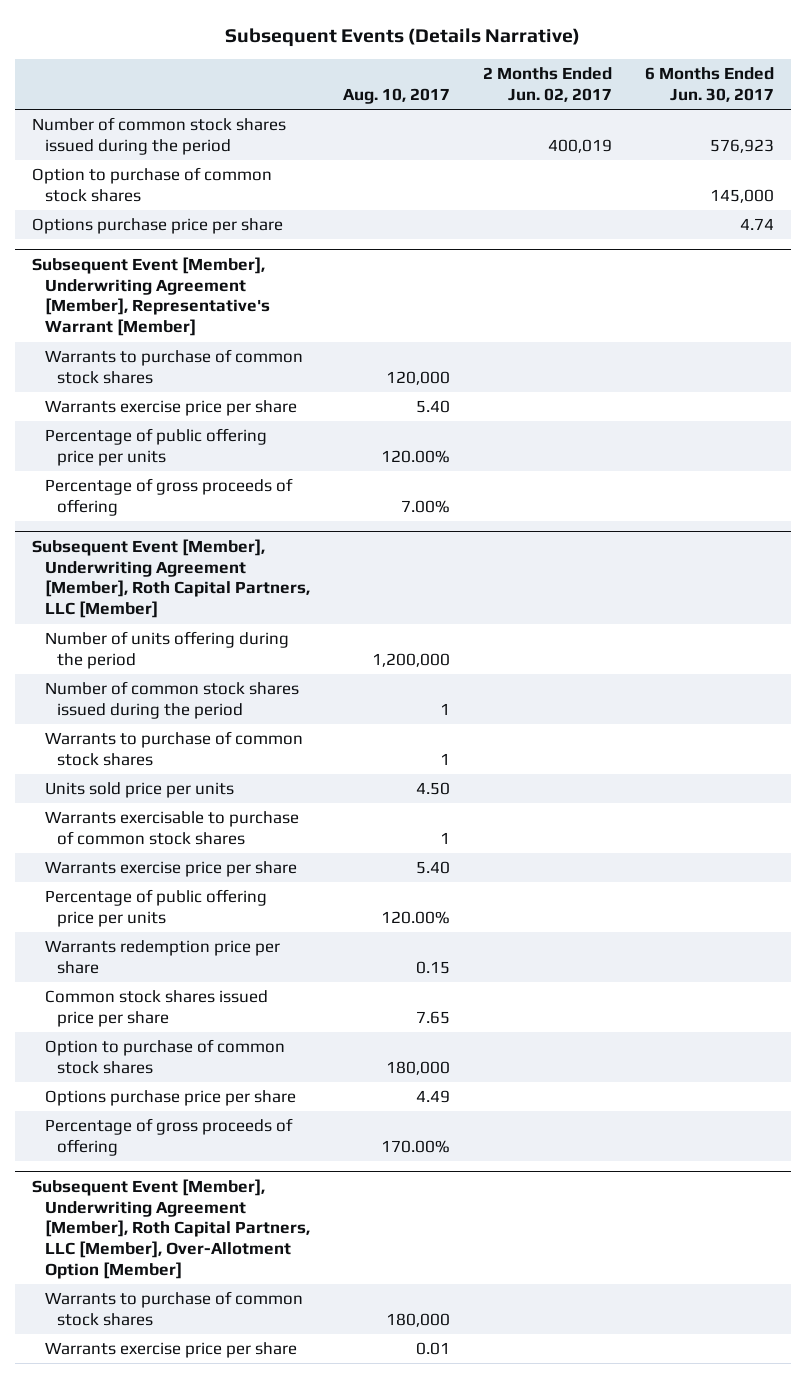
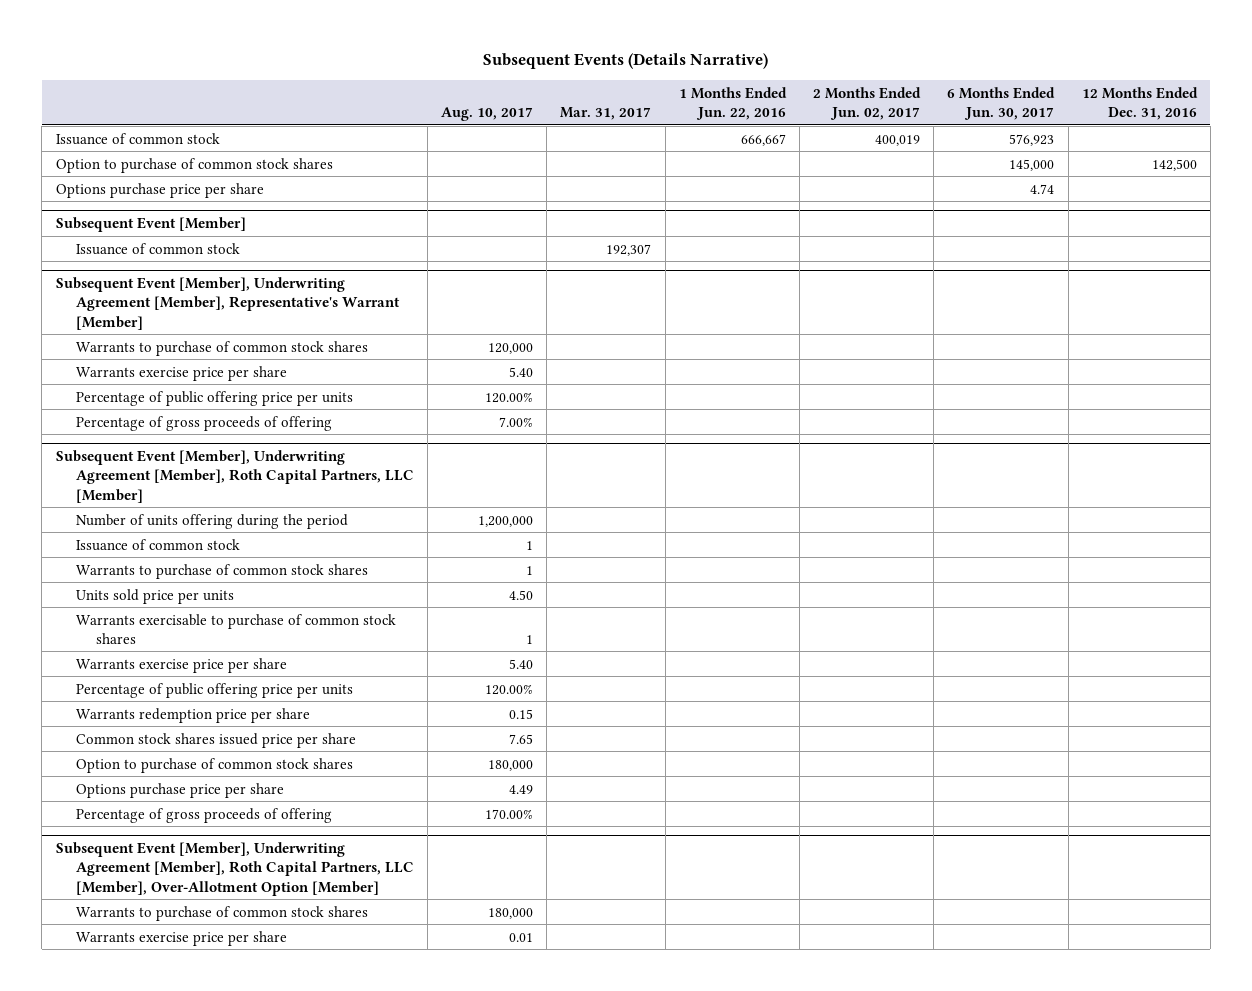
none -> [560,106,652,120] Mar. 31, 2017
none -> [678,86,787,120] 1 Months Ended Jun. 22, 2016
none -> [1081,86,1198,120] 12 Months Ended Dec. 31, 2016
[32,117,287,156] Number of common stock shares issued during the period -> [55,132,220,145] Issuance of common stock
none -> [55,217,246,233] Subsequent Event [Member]
none -> [75,242,240,255] Issuance of common stock
[44,681,299,720] Number of common stock shares issued during the period -> [75,538,240,551] Issuance of common stock

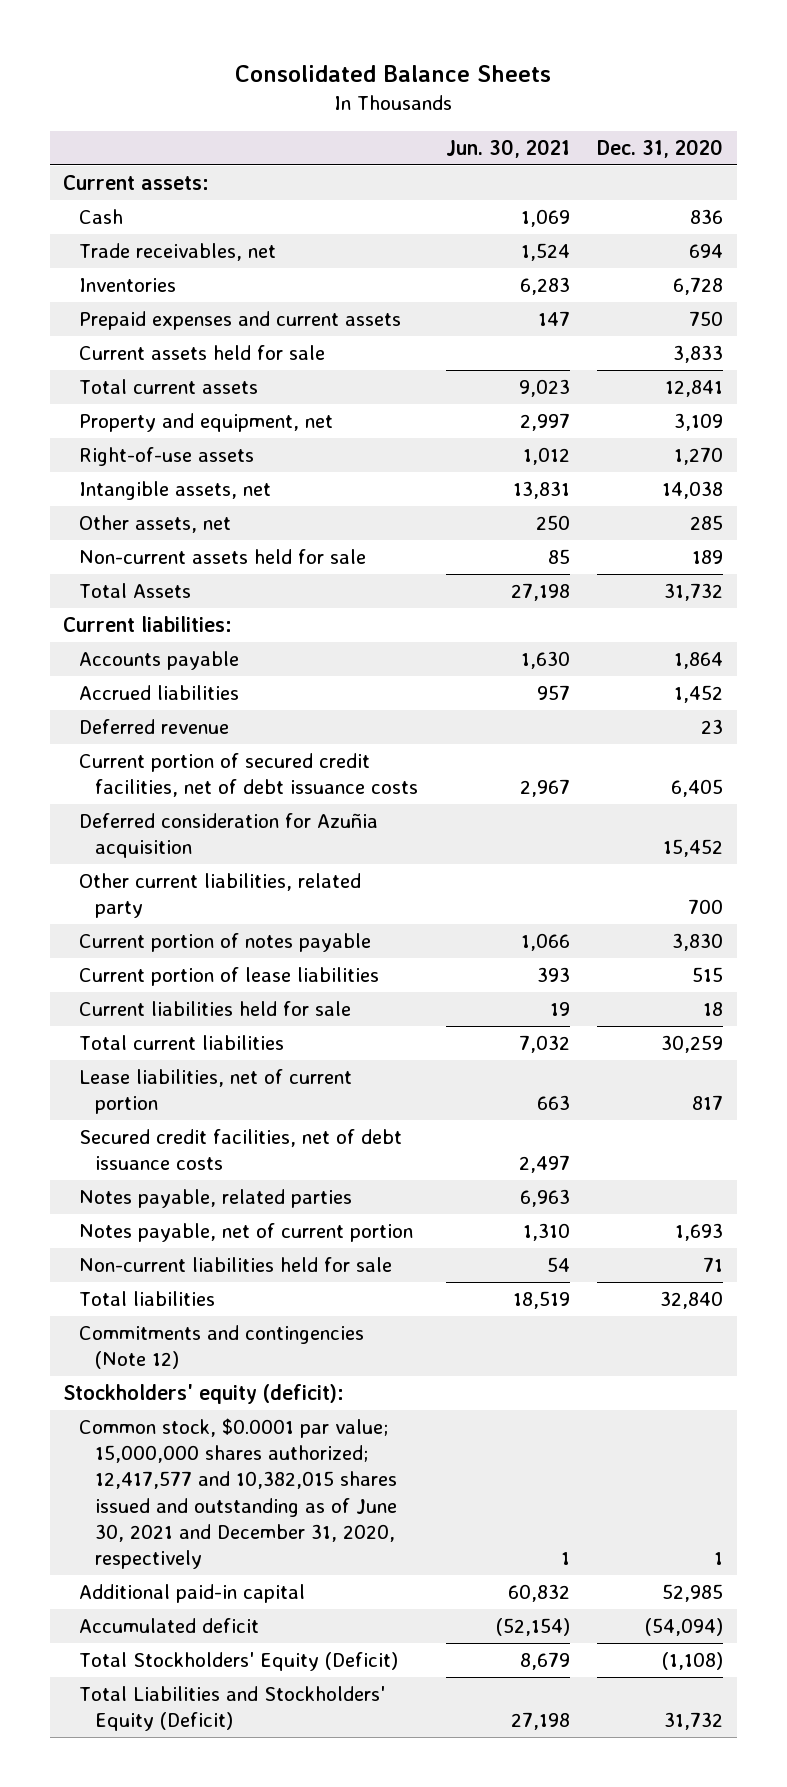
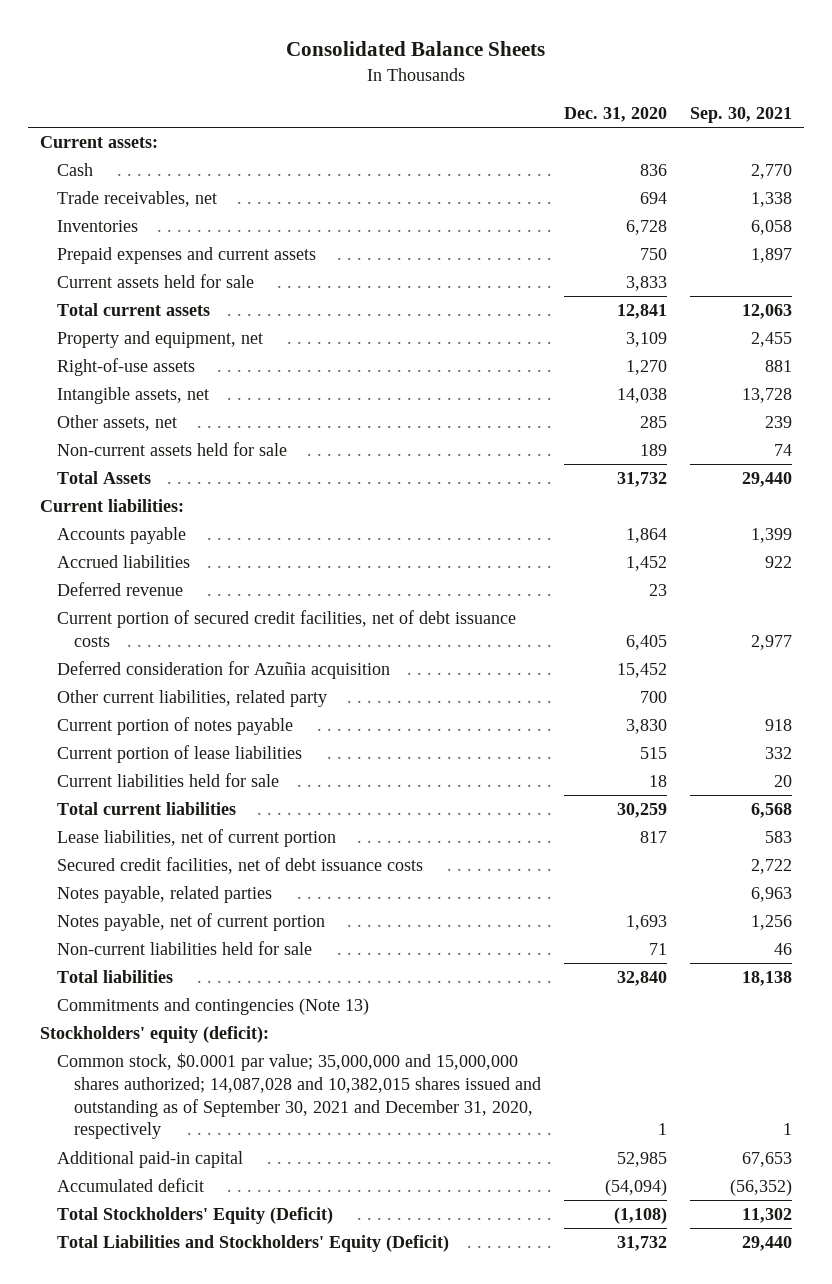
[445,138,570,158] Jun. 30, 2021 -> none
none -> [690,107,793,124] Sep. 30, 2021
[79,1324,365,1370] Commitments and contingencies (Note 12) -> [56,998,369,1016] Commitments and contingencies (Note 13)
[79,1417,397,1570] Common stock, $0.0001 par value; 15,000,000 shares authorized; 12,417,577 and 10,382,015 shares issued and outstanding as of June 30, 2021 and December 31, 2020, respectively -> [56,1053,541,1140] Common stock, $0.0001 par value; 35,000,000 and 15,000,000 shares authorized; 14,087,028 and 10,382,015 shares issued and outstanding as of September 30, 2021 and December 31, 2020, respectively

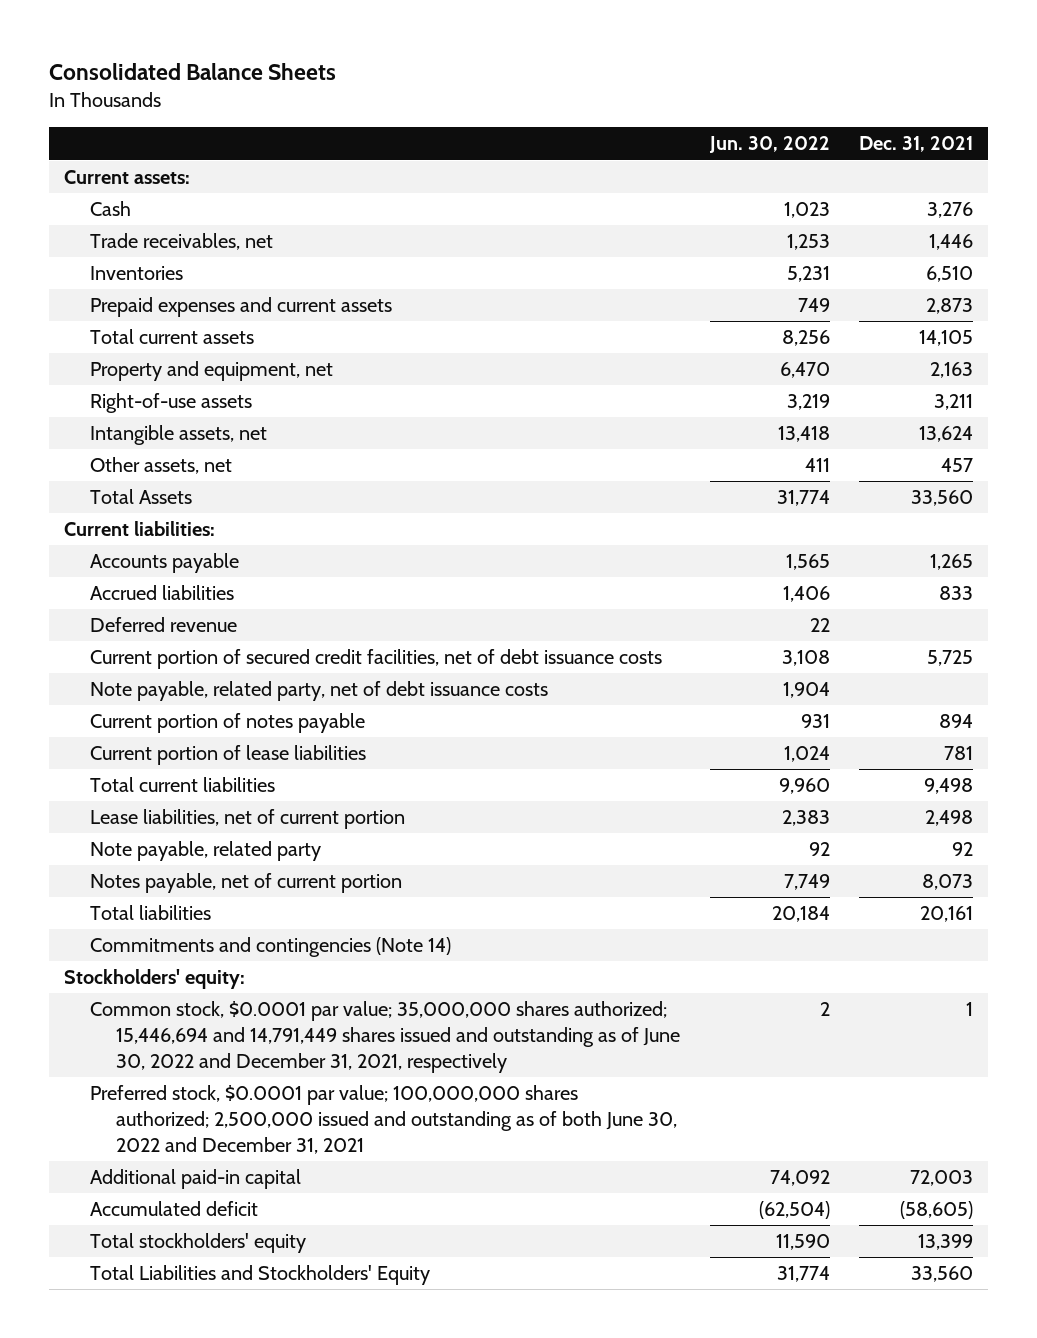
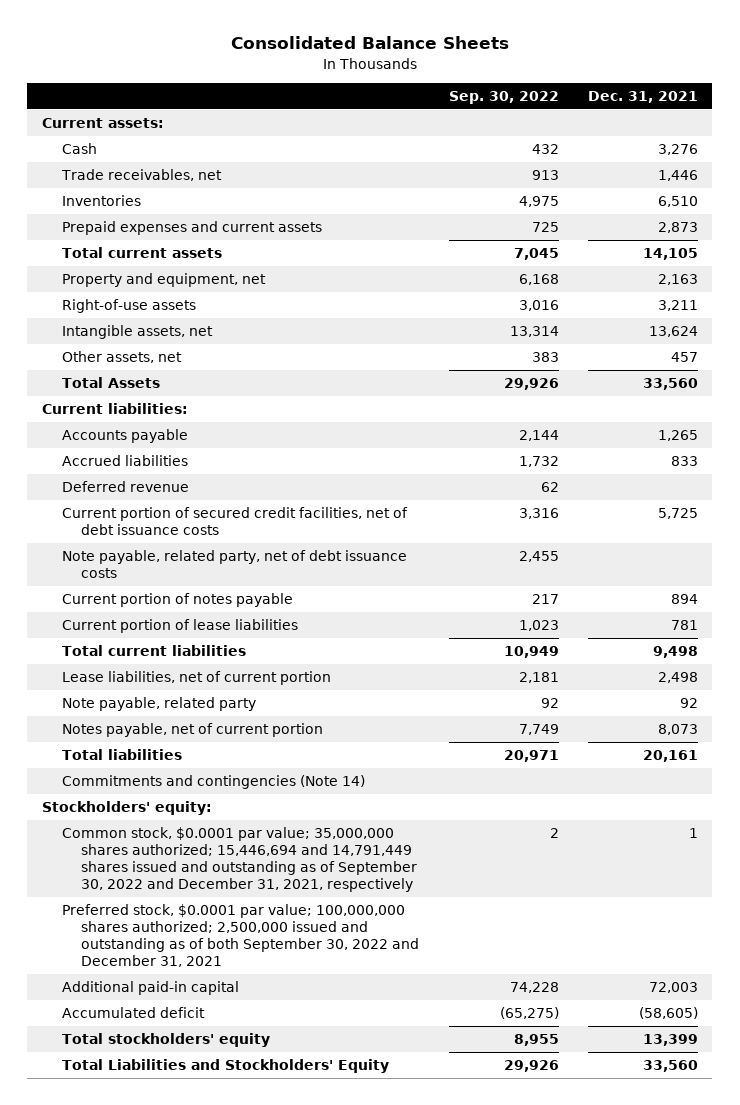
[708,136,830,154] Jun. 30, 2022 -> none
none -> [448,90,559,104] Sep. 30, 2022
[89,1001,680,1073] Common stock, $0.0001 par value; 35,000,000 shares authorized; 15,446,694 and 14,791,449 shares issued and outstanding as of June 30, 2022 and December 31, 2021, respectively -> [61,827,418,893] Common stock, $0.0001 par value; 35,000,000 shares authorized; 15,446,694 and 14,791,449 shares issued and outstanding as of September 30, 2022 and December 31, 2021, respectively
[89,1085,677,1154] Preferred stock, $0.0001 par value; 100,000,000 shares authorized; 2,500,000 issued and outstanding as of both June 30, 2022 and December 31, 2021 -> [61,904,420,968] Preferred stock, $0.0001 par value; 100,000,000 shares authorized; 2,500,000 issued and outstanding as of both September 30, 2022 and December 31, 2021

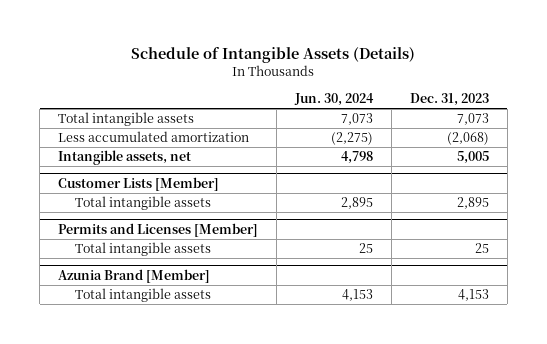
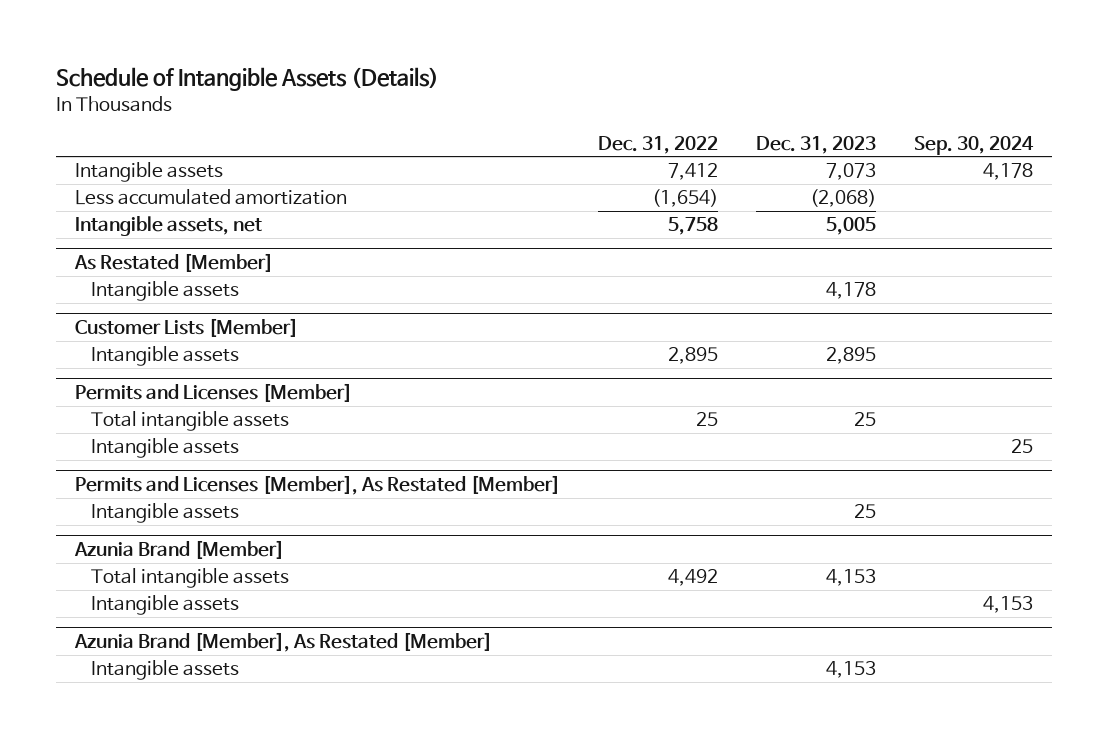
[293,92,374,106] Jun. 30, 2024 -> none
none -> [598,135,719,154] Dec. 31, 2022
none -> [914,135,1035,155] Sep. 30, 2024
[58,112,195,127] Total intangible assets -> [75,162,224,183] Intangible assets
none -> [74,253,274,273] As Restated [Member]
none -> [90,281,239,302] Intangible assets
[74,196,211,211] Total intangible assets -> [90,346,239,367] Intangible assets
none -> [90,438,239,459] Intangible assets
none -> [75,475,561,496] Permits and Licenses [Member], As Restated [Member]
none -> [90,503,239,524] Intangible assets
none -> [90,595,239,616] Intangible assets
none -> [74,632,493,653] Azunia Brand [Member], As Restated [Member]
none -> [90,660,239,681] Intangible assets

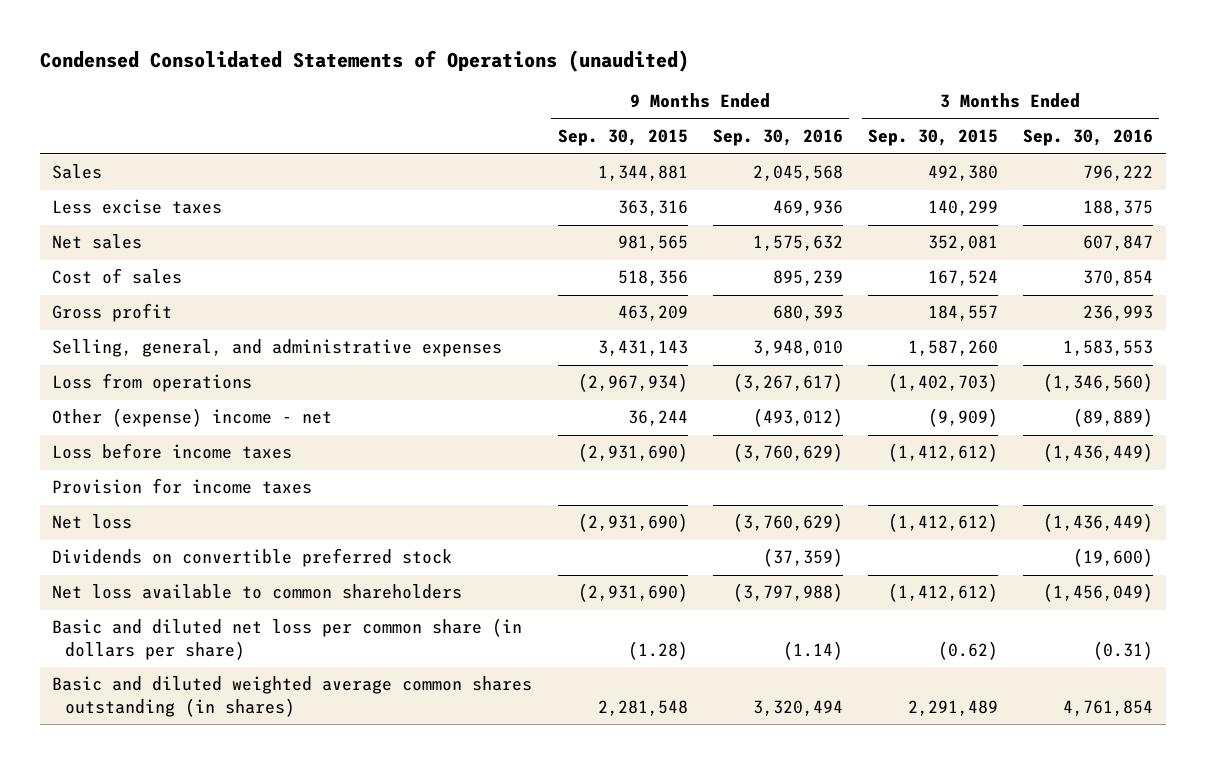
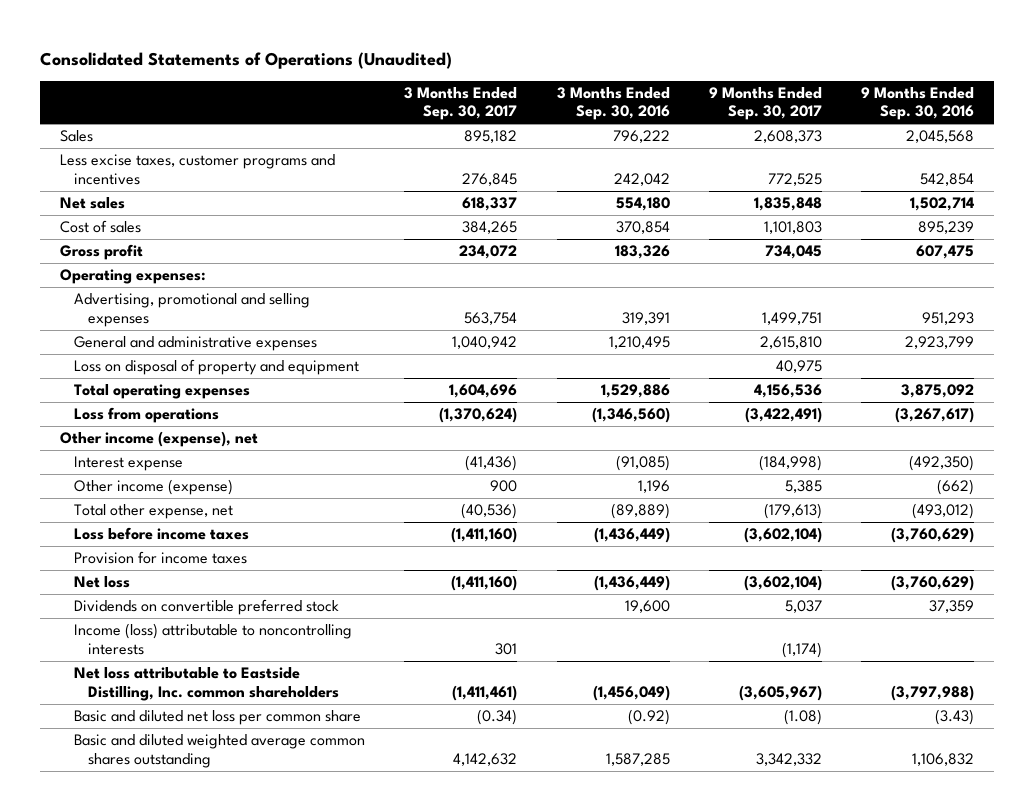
[39,49,689,72] Condensed Consolidated Statements of Operations (unaudited) -> [40,51,453,69] Consolidated Statements of Operations (Unaudited)
[557,129,688,147] Sep. 30, 2015 -> none
[867,129,998,147] Sep. 30, 2015 -> none
none -> [404,86,518,121] 3 Months Ended Sep. 30, 2017
none -> [708,86,822,121] 9 Months Ended Sep. 30, 2017
[52,199,223,215] Less excise taxes -> [59,154,335,185] Less excise taxes, customer programs and incentives
[772,200,843,217] 469,936 -> [920,172,975,186] 542,854
[1083,200,1154,217] 188,375 -> [613,172,670,186] 242,042
[752,235,843,252] 1,575,632 -> [910,197,975,212] 1,502,714
[1083,235,1154,252] 607,847 -> [615,197,670,212] 554,180
[772,305,843,322] 680,393 -> [916,245,975,260] 607,475
[1083,305,1154,322] 236,993 -> [614,245,670,260] 183,326
none -> [59,269,206,285] Operating expenses:
[52,339,503,358] Selling, general, and administrative expenses -> [74,293,311,327] Advertising, promotional and selling expenses
[752,340,843,357] 3,948,010 -> [922,311,975,325] 951,293
[1063,340,1154,357] 1,583,553 -> [621,311,670,325] 319,391
none -> [74,336,318,352] General and administrative expenses
none -> [74,359,360,376] Loss on disposal of property and equipment
none -> [74,384,251,400] Total operating expenses
none -> [59,431,258,448] Other income (expense), net
none -> [74,456,184,472] Interest expense
[52,408,333,428] Other (expense) income - net -> [74,479,234,496] Other income (expense)
[752,408,843,428] (493,012) -> [937,479,975,496] (662)
[1073,408,1154,428] (89,889) -> [637,480,670,494] 1,196
none -> [74,504,234,520] Total other expense, net
[762,548,843,568] (37,359) -> [929,600,975,614] 37,359
[1073,548,1154,568] (19,600) -> [624,600,670,614] 19,600
none -> [74,623,353,655] Income (loss) attributable to noncontrolling interests
[52,584,463,600] Net loss available to common shareholders -> [74,667,340,701] Net loss attributable to Eastside Distilling, Inc. common shareholders
[52,618,523,660] Basic and diluted net loss per common share (in dollars per share) -> [74,710,362,726] Basic and diluted net loss per common share
[782,640,843,660] (1.14) -> [935,709,975,726] (3.43)
[1093,640,1154,660] (0.31) -> [627,709,670,726] (0.92)
[52,676,533,717] Basic and diluted weighted average common shares outstanding (in shares) -> [74,734,366,768] Basic and diluted weighted average common shares outstanding
[752,699,843,716] 3,320,494 -> [912,752,975,766] 1,106,832
[1063,699,1154,716] 4,761,854 -> [605,752,670,766] 1,587,285

